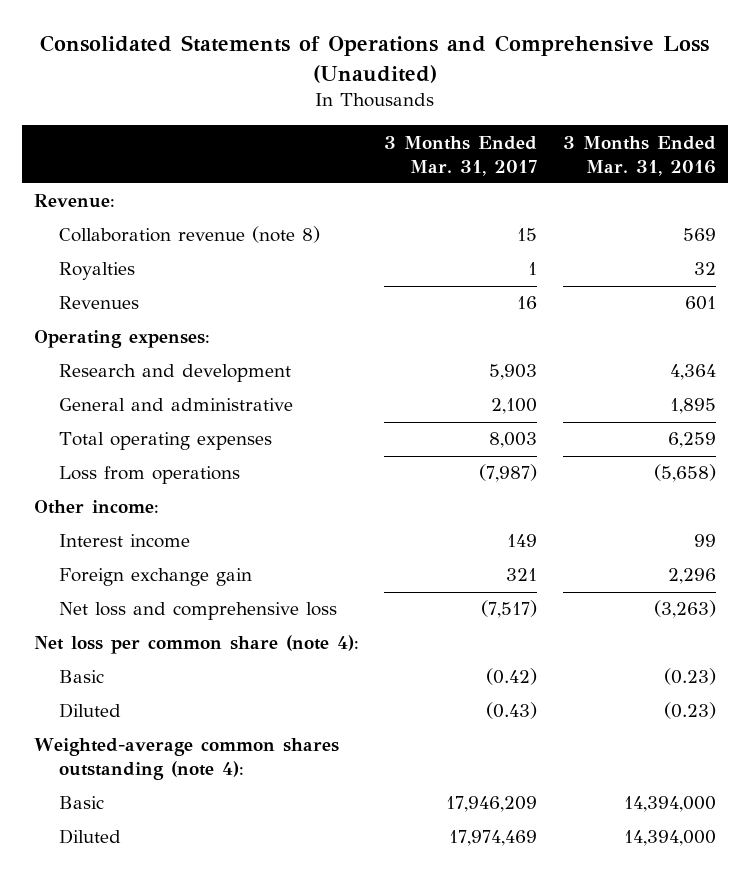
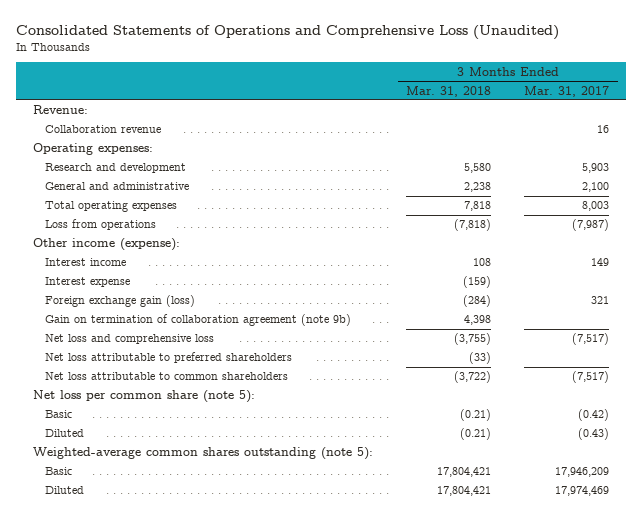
[562,135,716,176] 3 Months Ended Mar. 31, 2016 -> none
none -> [406,85,492,97] Mar. 31, 2018
[59,262,136,281] Royalties -> none
[59,296,140,310] Revenues -> none
[59,226,321,244] Collaboration revenue (note 8) -> [44,125,161,134] Collaboration revenue
[517,228,538,242] 15 -> [597,125,610,134] 16
[34,500,160,515] Other income: -> [32,238,180,252] Other income (expense):
none -> [44,277,130,288] Interest expense
[59,568,253,587] Foreign exchange gain -> [44,295,195,308] Foreign exchange gain (loss)
none -> [44,314,351,327] Gain on termination of collaboration agreement (note 9b)
none -> [44,352,292,364] Net loss attributable to preferred shareholders
none -> [44,372,288,381] Net loss attributable to common shareholders
[34,635,360,655] Net loss per common share (note 4): -> [32,390,255,404] Net loss per common share (note 5):
[34,738,340,781] Weighted-average common shares outstanding (note 4): -> [32,447,373,461] Weighted-average common shares outstanding (note 5):

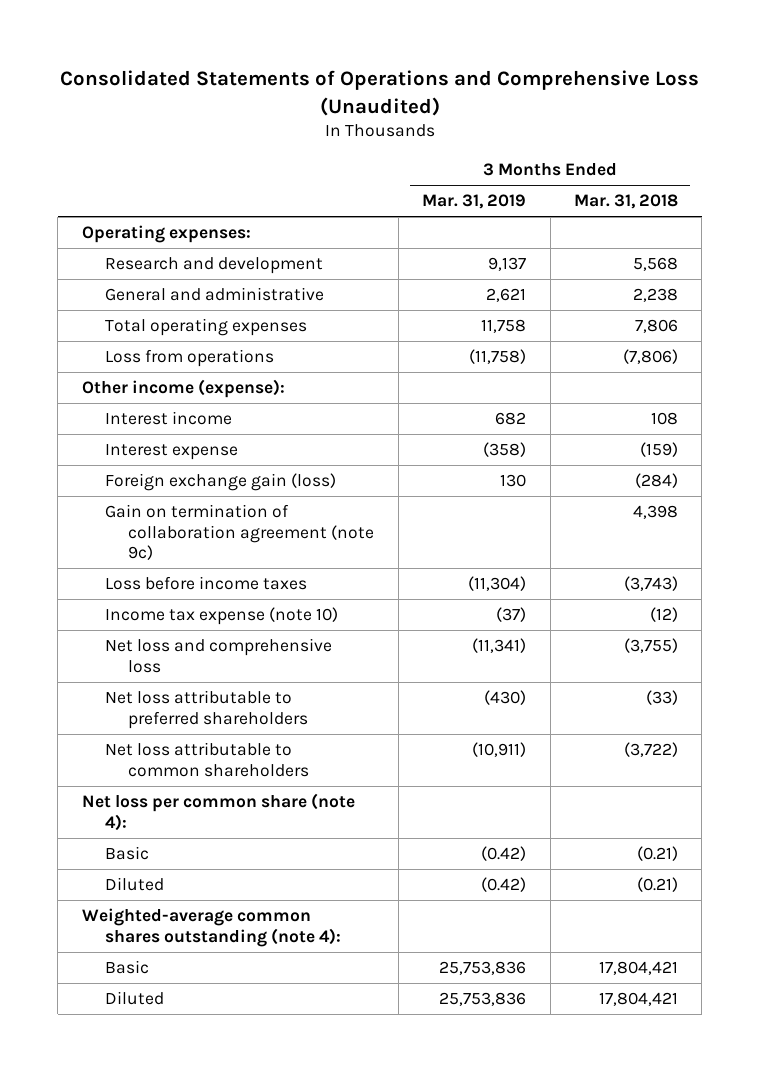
[524,85,610,97] Mar. 31, 2017 -> none
none -> [422,194,527,210] Mar. 31, 2019
[32,105,88,115] Revenue: -> none
[44,125,161,134] Collaboration revenue -> none
[464,163,492,174] 5,580 -> [632,257,678,272] 5,568
[464,201,492,212] 7,818 -> [634,319,678,334] 7,806
[454,219,492,232] (7,818) -> [622,349,678,365] (7,806)
[44,314,351,327] Gain on termination of collaboration agreement (note 9b) -> [105,504,375,561] Gain on termination of collaboration agreement (note 9c)
none -> [105,576,308,591] Loss before income taxes
none -> [105,607,339,626] Income tax expense (note 10)
[32,390,255,404] Net loss per common share (note 5): -> [81,793,355,831] Net loss per common share (note 4):
[32,447,373,461] Weighted-average common shares outstanding (note 5): -> [81,908,342,947] Weighted-average common shares outstanding (note 4):

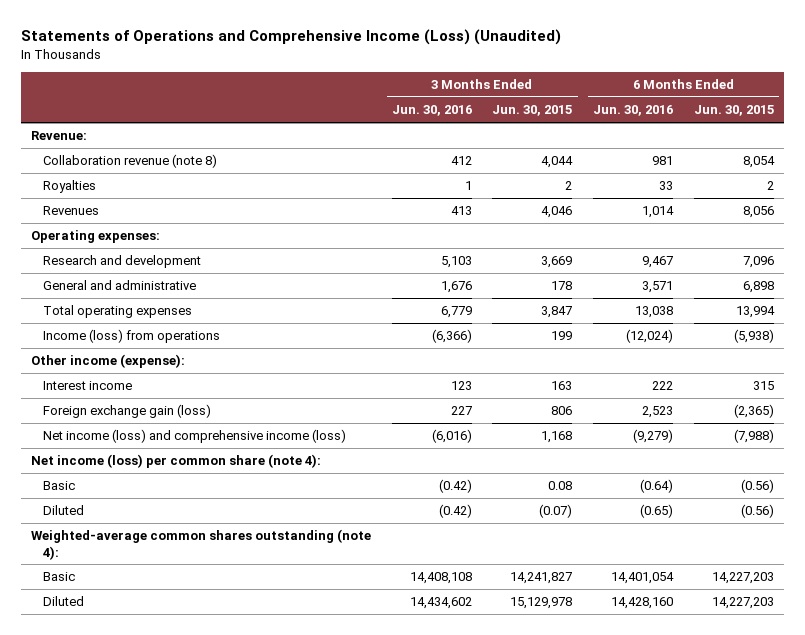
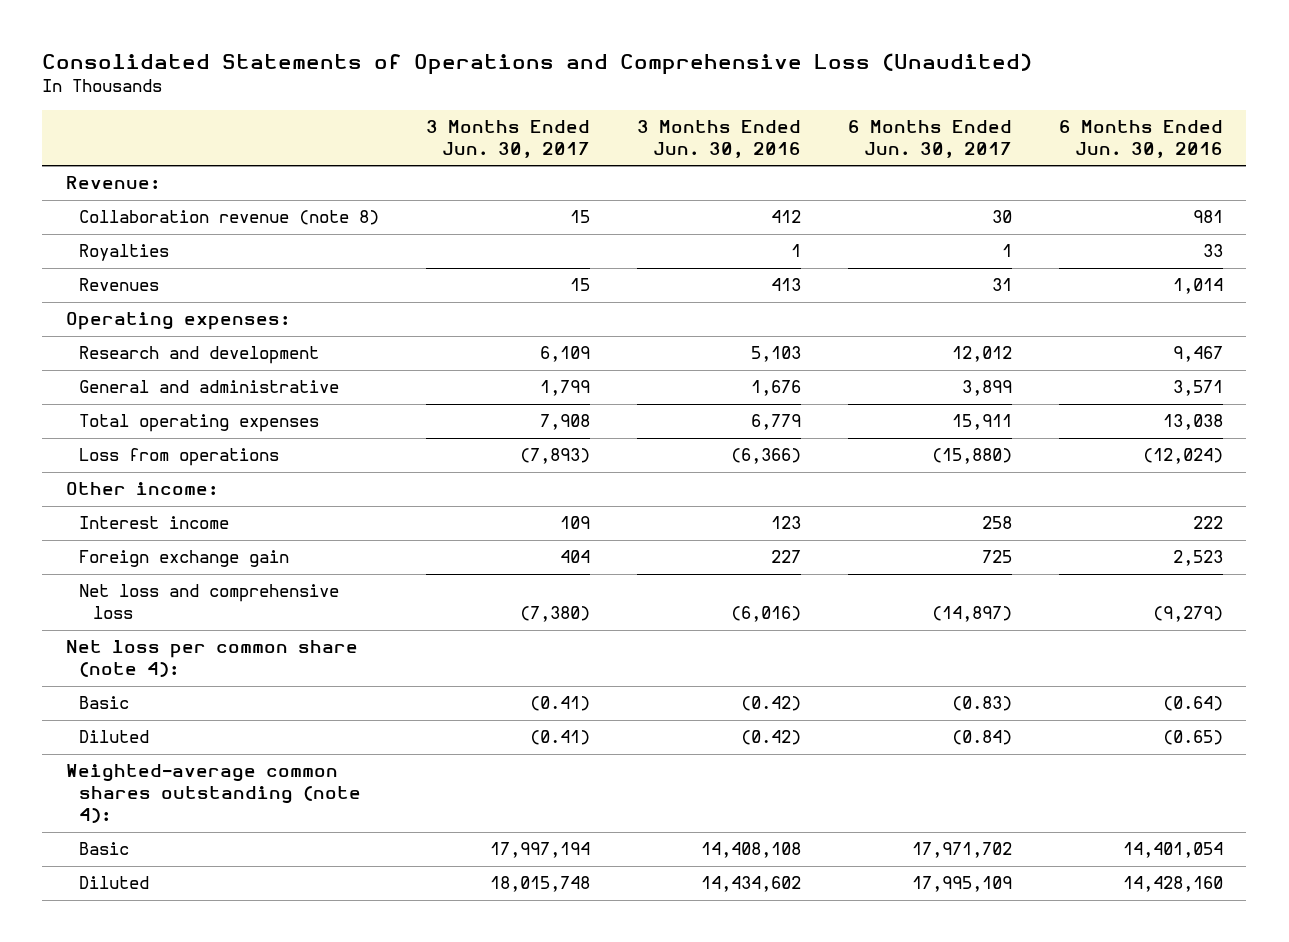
[20,29,561,46] Statements of Operations and Comprehensive Income (Loss) (Unaudited) -> [42,53,1033,76] Consolidated Statements of Operations and Comprehensive Loss (Unaudited)
[492,105,573,117] Jun. 30, 2015 -> none
[693,105,774,117] Jun. 30, 2015 -> none
none -> [426,119,591,158] 3 Months Ended Jun. 30, 2017
none -> [848,119,1013,158] 6 Months Ended Jun. 30, 2017
[42,329,220,344] Income (loss) from operations -> [79,448,280,467] Loss from operations
[31,354,186,369] Other income (expense): -> [65,482,218,496] Other income:
[42,404,211,419] Foreign exchange gain (loss) -> [79,550,290,568] Foreign exchange gain
[42,429,346,444] Net income (loss) and comprehensive income (loss) -> [79,584,340,620] Net loss and comprehensive loss
[31,454,322,469] Net income (loss) per common share (note 4): -> [65,640,358,678] Net loss per common share (note 4):

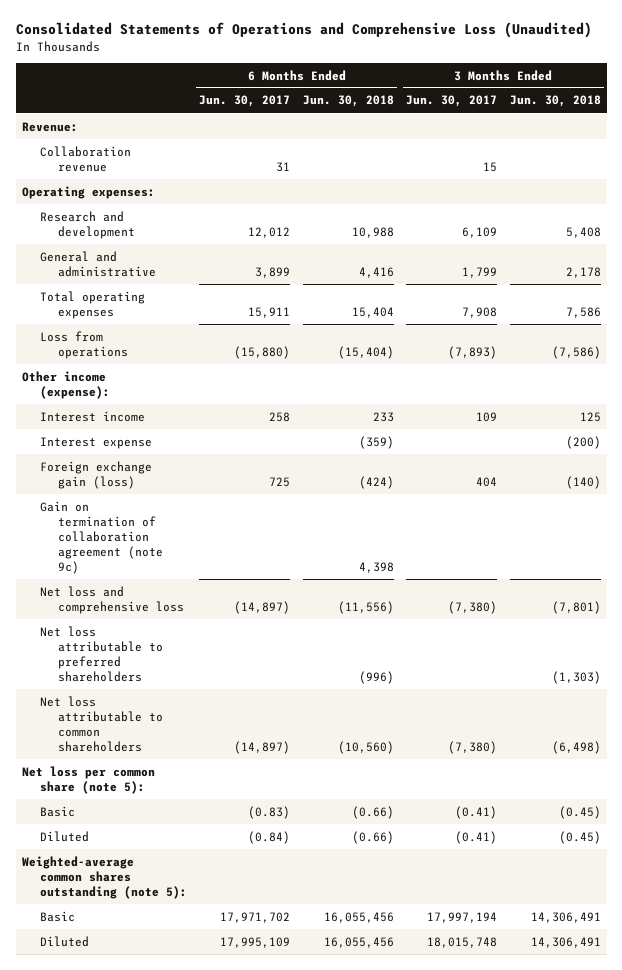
[637,119,802,158] 3 Months Ended Jun. 30, 2016 -> none
[1058,119,1223,158] 6 Months Ended Jun. 30, 2016 -> none
none -> [302,95,394,108] Jun. 30, 2018
none -> [509,95,601,108] Jun. 30, 2018
[79,244,170,262] Royalties -> none
[79,278,160,292] Revenues -> none
[79,210,380,226] Collaboration revenue (note 8) -> [40,145,132,172] Collaboration revenue
[992,210,1013,224] 30 -> [276,161,291,172] 31
[65,482,218,496] Other income: -> [21,370,111,399] Other income (expense):
none -> [40,436,153,449] Interest expense
[79,550,290,568] Foreign exchange gain -> [40,460,153,489] Foreign exchange gain (loss)
none -> [40,500,164,574] Gain on termination of collaboration agreement (note 9c)
none -> [40,625,164,682] Net loss attributable to preferred shareholders
none -> [40,695,164,752] Net loss attributable to common shareholders
[65,640,358,678] Net loss per common share (note 4): -> [21,765,155,794] Net loss per common share (note 5):
[65,764,362,824] Weighted-average common shares outstanding (note 4): -> [21,855,188,899] Weighted-average common shares outstanding (note 5):

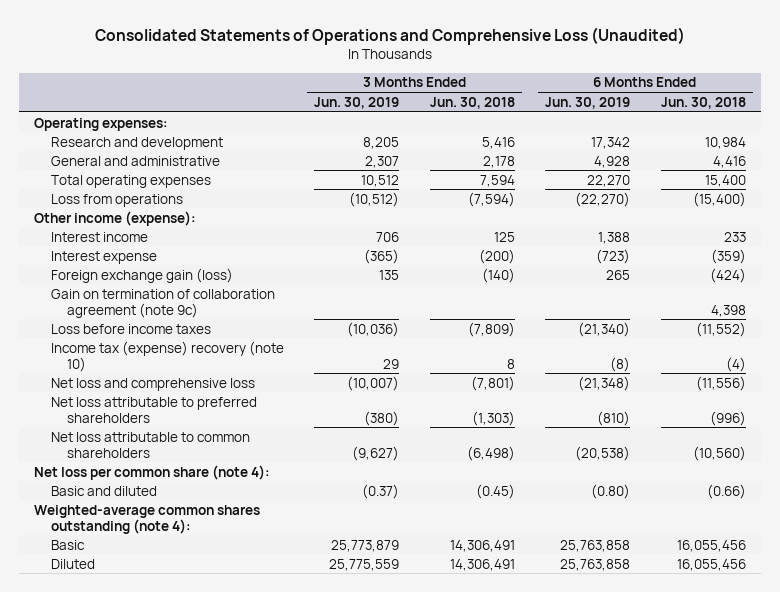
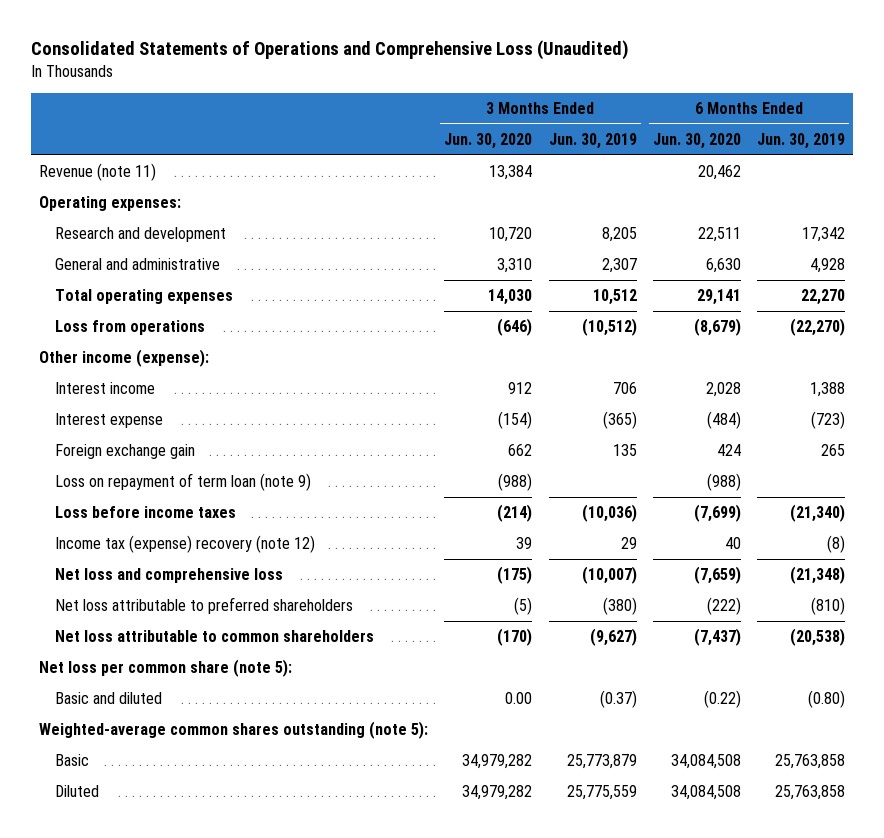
[429,96,515,109] Jun. 30, 2018 -> none
[660,96,746,109] Jun. 30, 2018 -> none
none -> [444,132,533,149] Jun. 30, 2020
none -> [652,132,741,149] Jun. 30, 2020
none -> [38,163,156,182] Revenue (note 11)
[50,288,275,318] Gain on termination of collaboration agreement (note 9c) -> none
[50,267,233,283] Foreign exchange gain (loss) -> [55,444,196,460] Foreign exchange gain
none -> [55,473,312,492] Loss on repayment of term loan (note 9)
[50,340,284,372] Income tax (expense) recovery (note 10) -> [55,535,316,554] Income tax (expense) recovery (note 12)
[34,464,271,480] Net loss per common share (note 4): -> [38,659,292,678] Net loss per common share (note 5):
[34,504,261,534] Weighted-average common shares outstanding (note 4): -> [38,721,428,740] Weighted-average common shares outstanding (note 5):

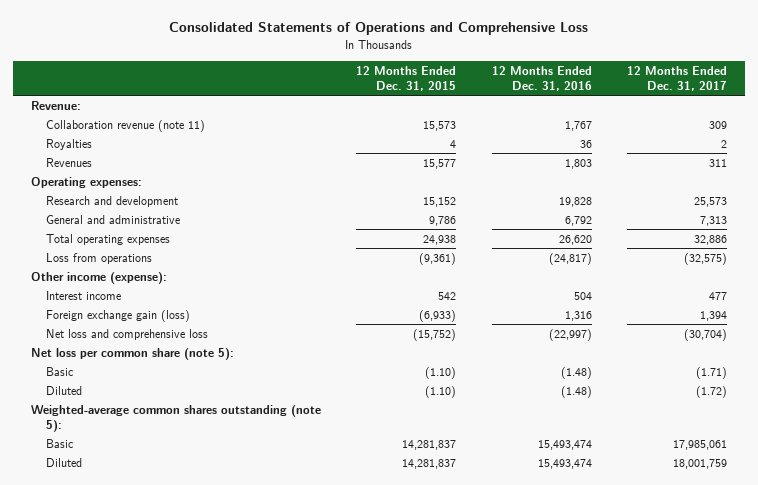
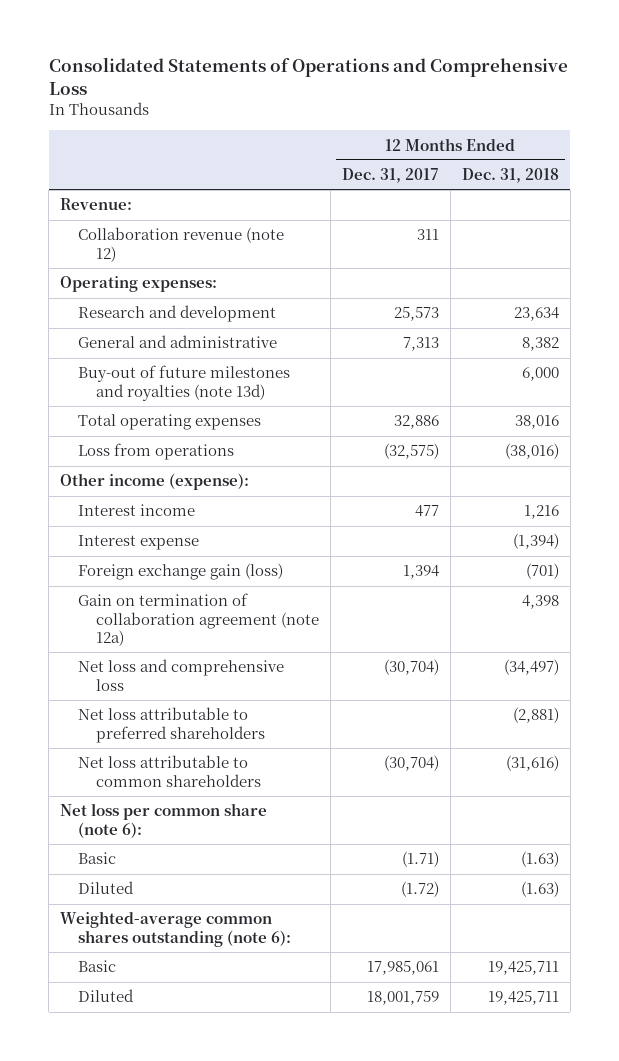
[356,65,457,91] 12 Months Ended Dec. 31, 2015 -> none
[491,65,592,91] 12 Months Ended Dec. 31, 2016 -> none
none -> [461,168,559,184] Dec. 31, 2018
[45,119,205,132] Collaboration revenue (note 11) -> none
[45,138,92,150] Royalties -> none
[45,157,92,167] Revenues -> [77,227,284,262] Collaboration revenue (note 12)
none -> [77,365,290,401] Buy-out of future milestones and royalties (note 13d)
none -> [77,535,199,551] Interest expense
none -> [77,593,319,647] Gain on termination of collaboration agreement (note 12a)
none -> [77,707,265,743] Net loss attributable to preferred shareholders
none -> [77,755,261,787] Net loss attributable to common shareholders
[31,347,235,360] Net loss per common share (note 5): -> [60,803,268,838] Net loss per common share (note 6):
[31,404,322,433] Weighted-average common shares outstanding (note 5): -> [60,911,291,947] Weighted-average common shares outstanding (note 6):

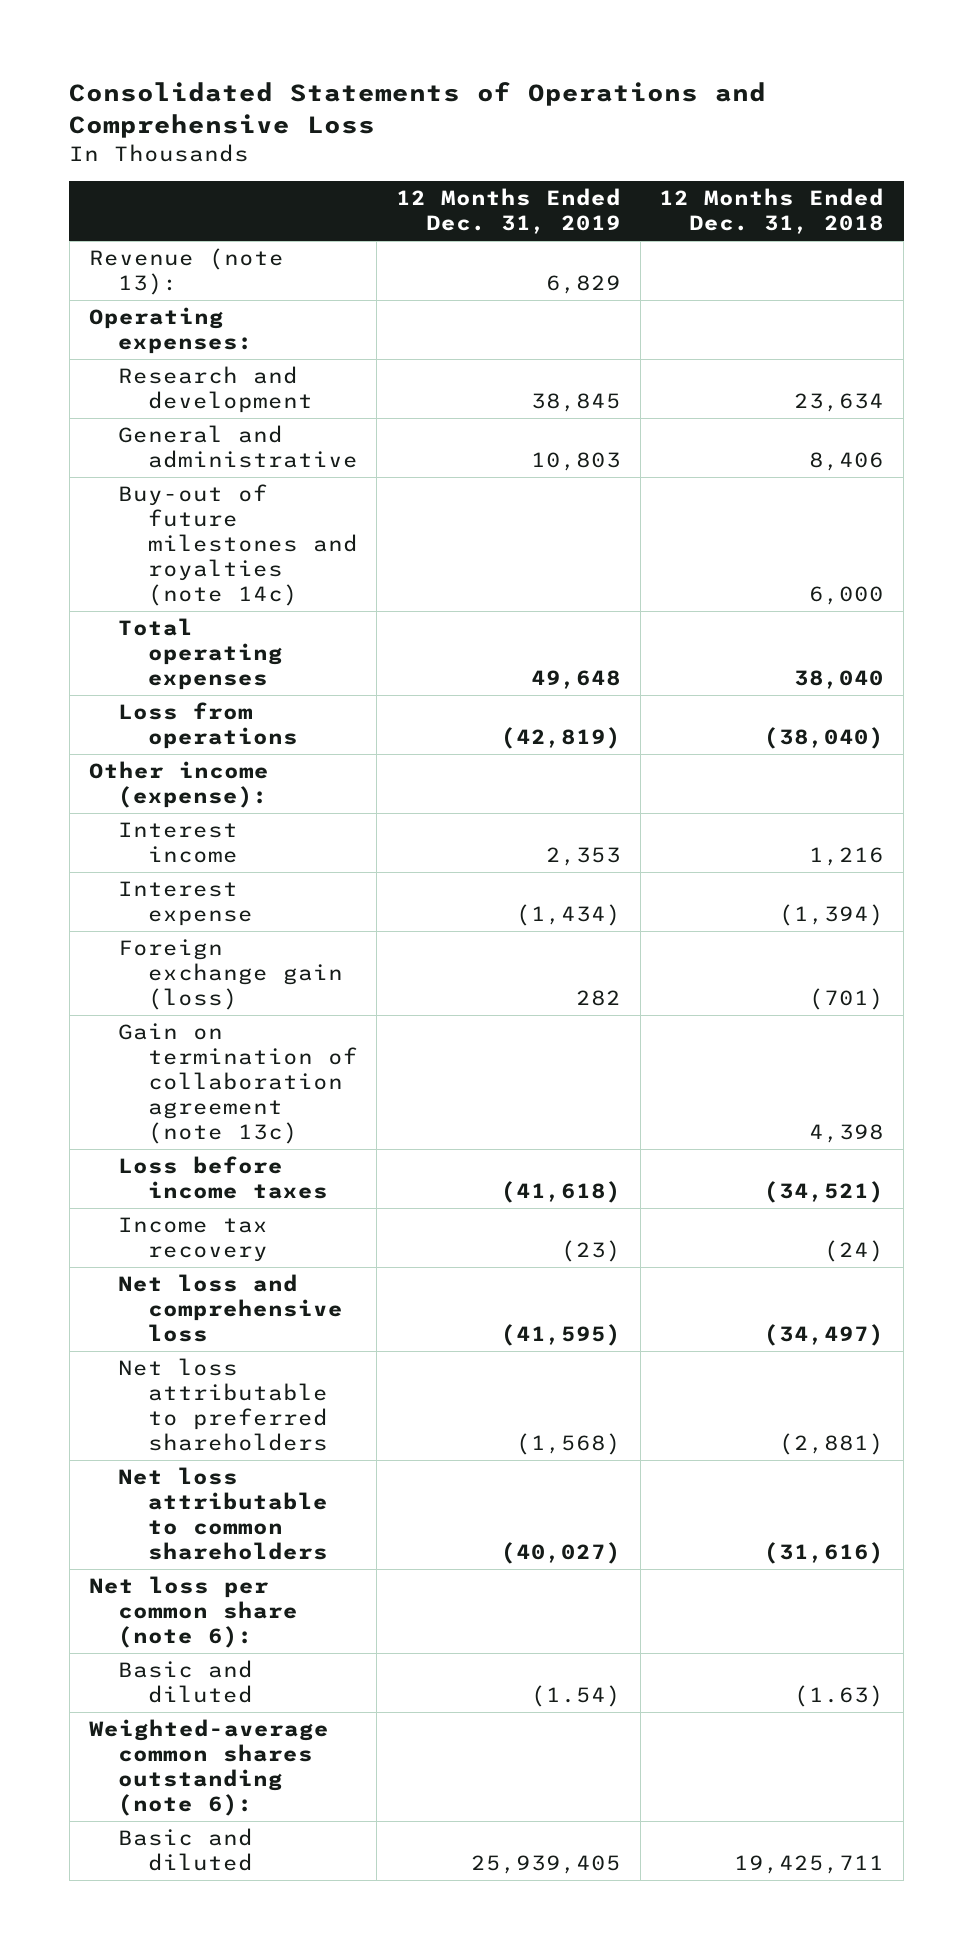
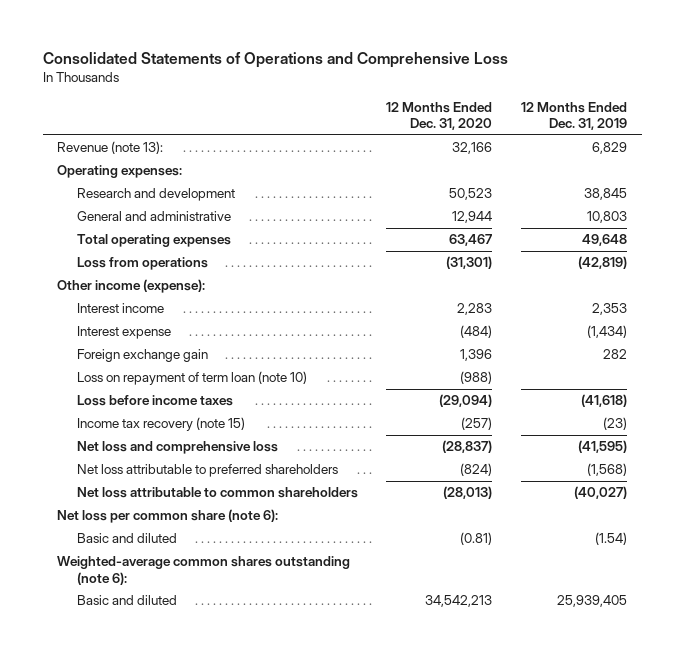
[659,188,885,235] 12 Months Ended Dec. 31, 2018 -> none
none -> [386,101,493,131] 12 Months Ended Dec. 31, 2020
[118,484,358,606] Buy-out of future milestones and royalties (note 14c) -> none
[118,1023,358,1144] Gain on termination of collaboration agreement (note 13c) -> none
[118,939,343,1010] Foreign exchange gain (loss) -> [76,349,208,363] Foreign exchange gain
none -> [76,371,307,386] Loss on repayment of term loan (note 10)
[118,1217,269,1263] Income tax recovery -> [76,417,245,432] Income tax recovery (note 15)

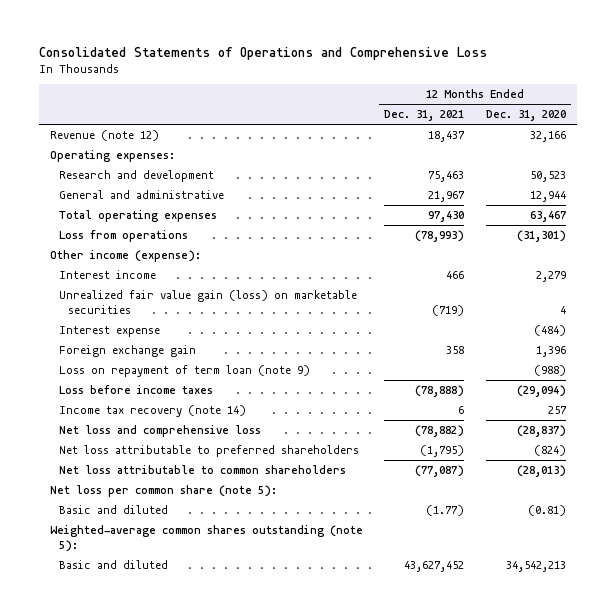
[521,101,628,131] 12 Months Ended Dec. 31, 2019 -> none
none -> [384,110,465,122] Dec. 31, 2021
[57,141,164,155] Revenue (note 13): -> [49,129,159,141] Revenue (note 12)
[457,303,493,316] 2,283 -> [535,270,566,282] 2,279
none -> [58,289,357,315] Unrealized fair value gain (loss) on marketable securities
[76,371,307,386] Loss on repayment of term loan (note 10) -> [58,364,310,377] Loss on repayment of term loan (note 9)
[76,417,245,432] Income tax recovery (note 15) -> [58,404,246,417] Income tax recovery (note 14)
[461,417,493,431] (257) -> [547,405,567,414] 257
[57,509,279,524] Net loss per common share (note 6): -> [49,484,277,497] Net loss per common share (note 5):
[57,556,351,585] Weighted-average common shares outstanding (note 6): -> [49,524,363,553] Weighted-average common shares outstanding (note 5):

